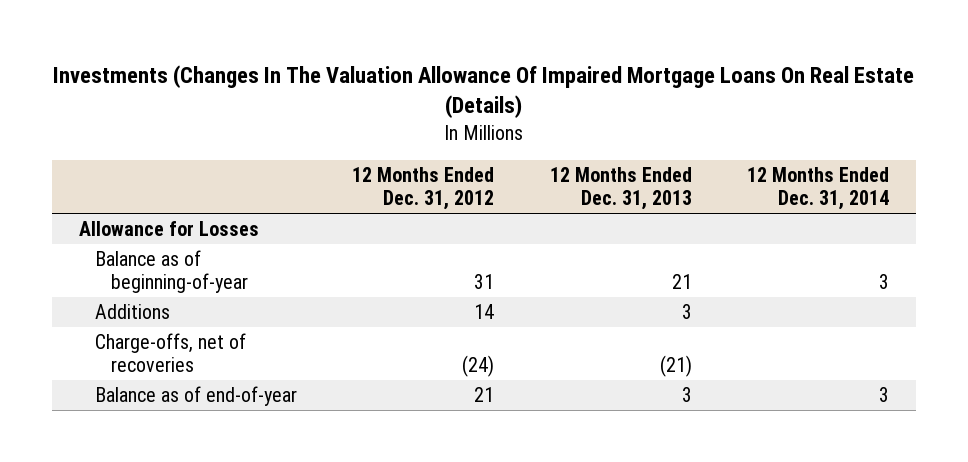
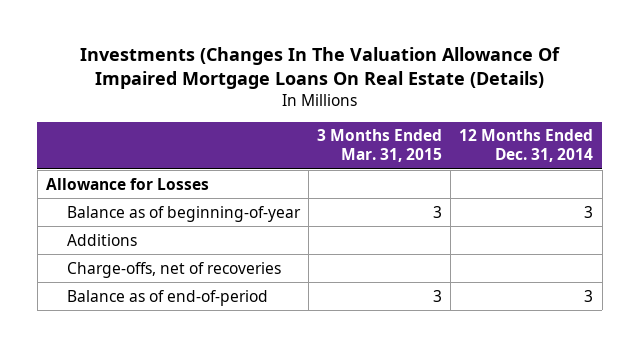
[352,166,495,210] 12 Months Ended Dec. 31, 2012 -> none
[549,166,692,210] 12 Months Ended Dec. 31, 2013 -> none
none -> [317,129,443,163] 3 Months Ended Mar. 31, 2015
[95,386,298,407] Balance as of end-of-year -> [66,289,268,306] Balance as of end-of-period

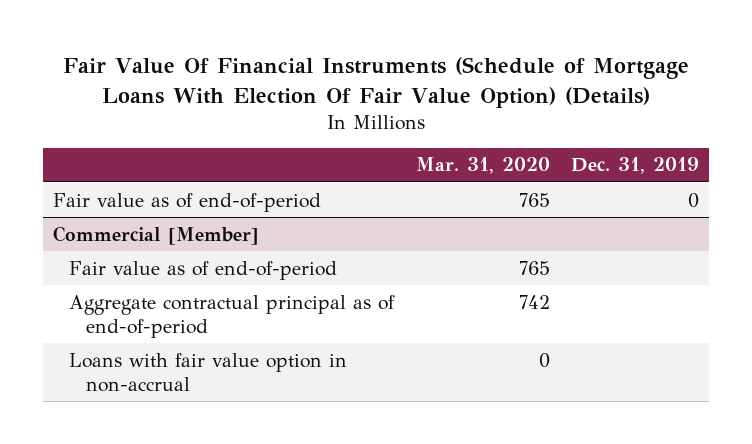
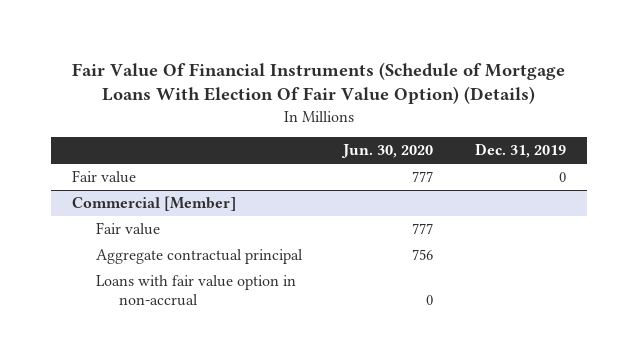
[415,157,550,175] Mar. 31, 2020 -> none
none -> [341,144,434,159] Jun. 30, 2020
[53,192,322,212] Fair value as of end-of-period -> [71,169,136,183] Fair value
[69,260,338,280] Fair value as of end-of-period -> [95,221,160,235] Fair value
[69,294,396,338] Aggregate contractual principal as of end-of-period -> [95,248,303,264] Aggregate contractual principal

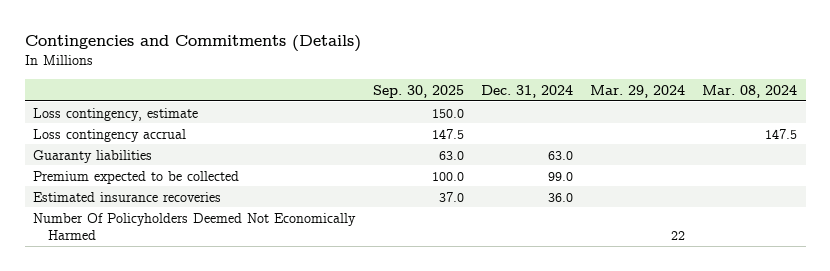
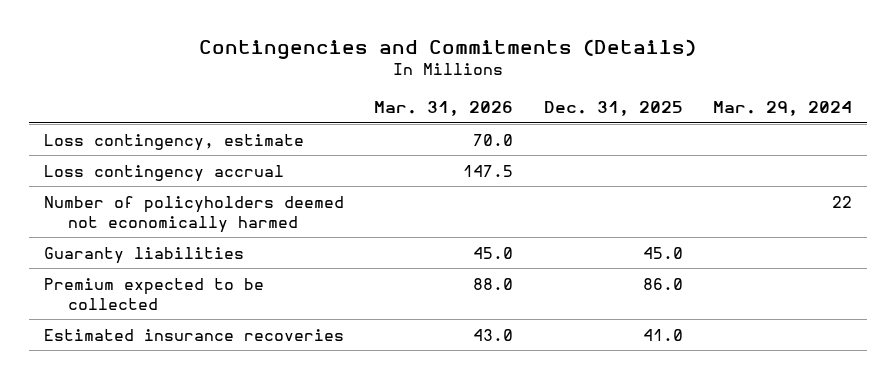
[372,84,464,98] Sep. 30, 2025 -> none
[480,84,573,98] Dec. 31, 2024 -> none
[701,84,797,98] Mar. 08, 2024 -> none
none -> [374,101,514,117] Mar. 31, 2026
none -> [543,101,683,117] Dec. 31, 2025
none -> [44,195,345,233] Number of policyholders deemed not economically harmed
[33,212,357,240] Number Of Policyholders Deemed Not Economically Harmed -> none

